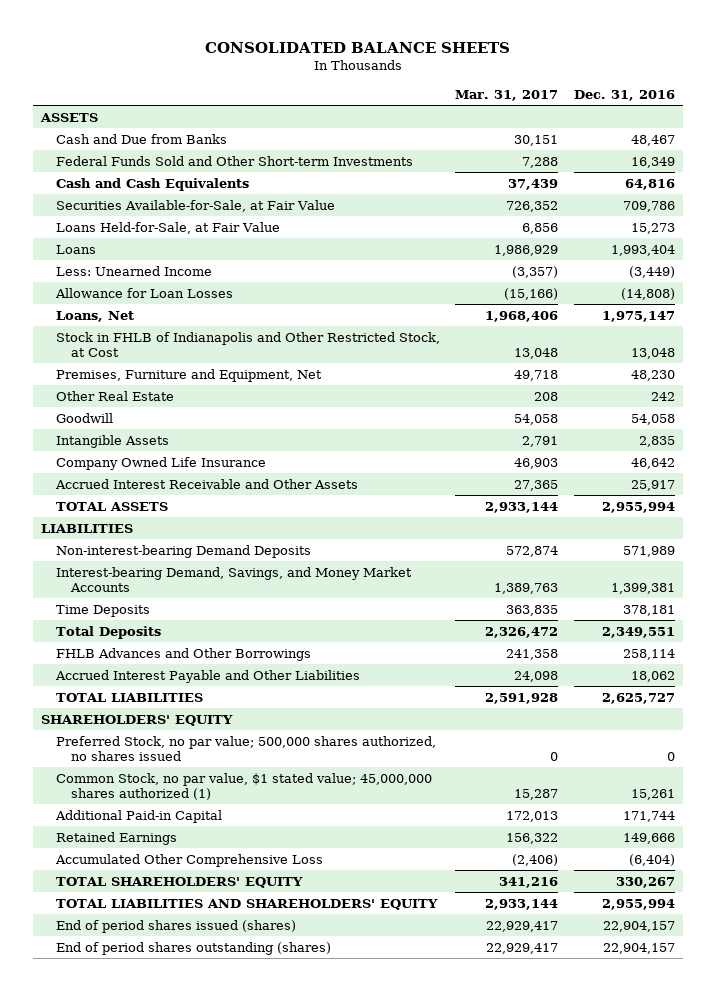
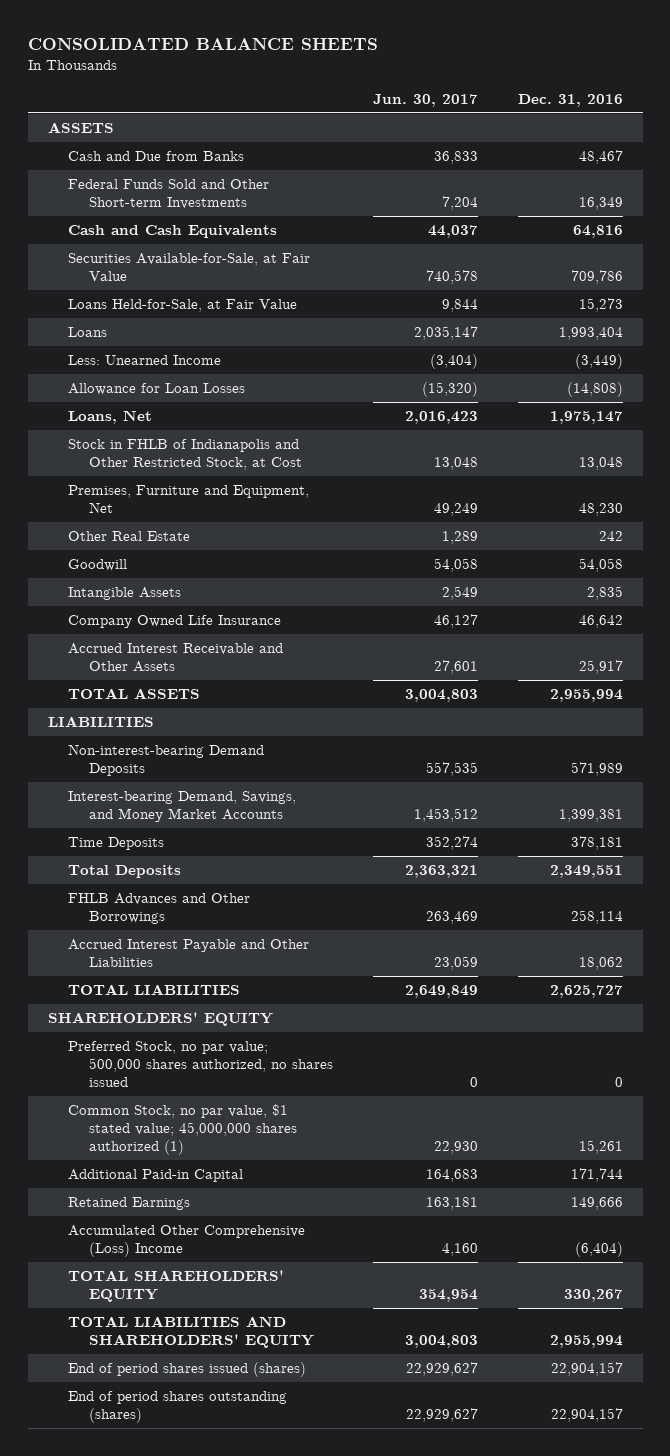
[455,90,559,102] Mar. 31, 2017 -> none
none -> [372,93,478,107] Jun. 30, 2017
[54,853,323,867] Accumulated Other Comprehensive Loss -> [68,1225,306,1258] Accumulated Other Comprehensive (Loss) Income

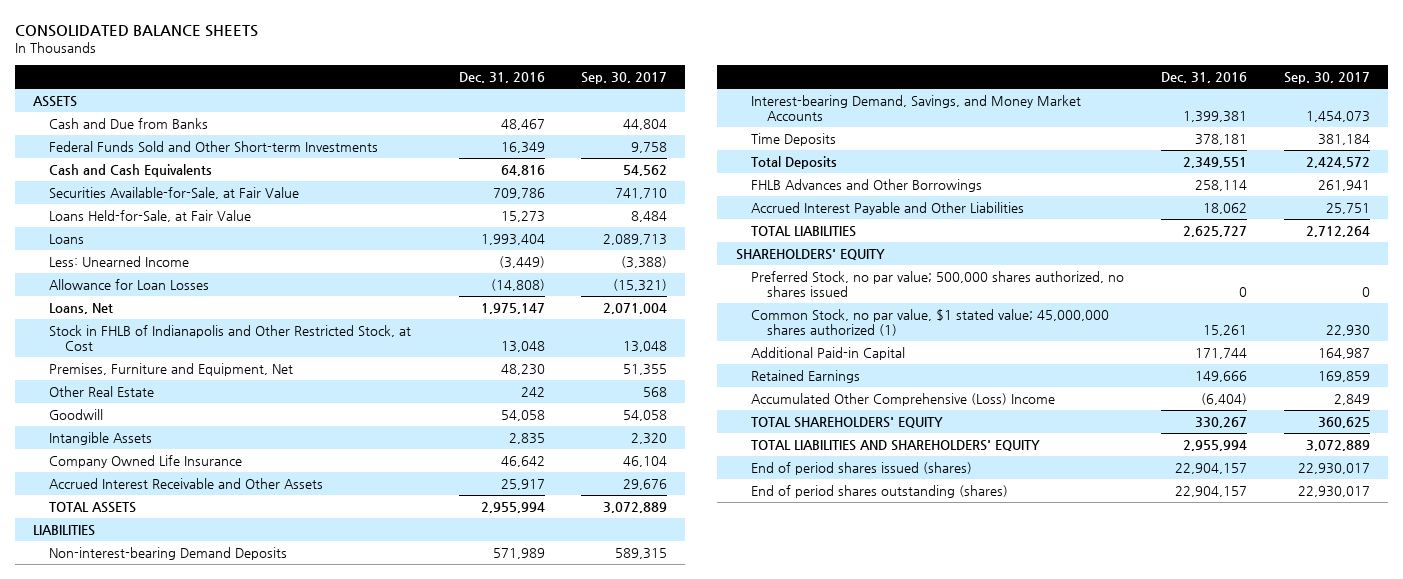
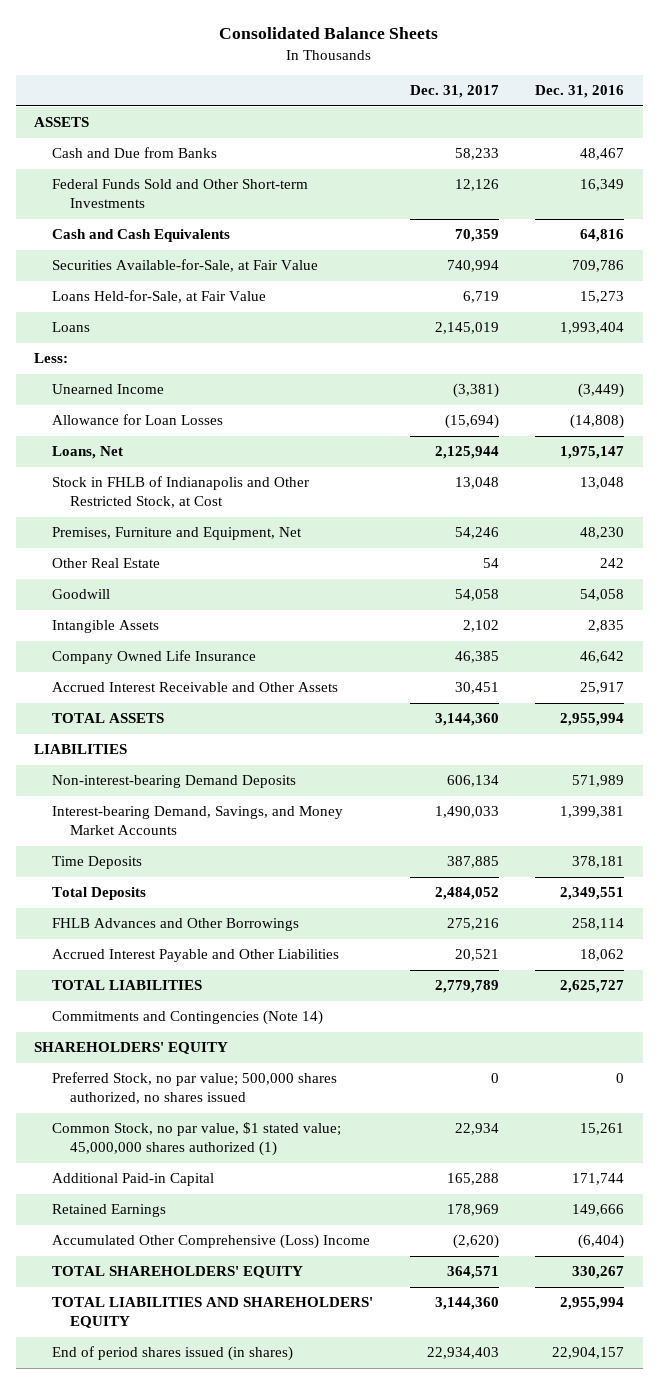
[14,24,258,37] CONSOLIDATED BALANCE SHEETS -> [219,27,439,40] Consolidated Balance Sheets
[581,72,668,85] Sep. 30, 2017 -> none
none -> [409,85,499,99] Dec. 31, 2017
none -> [33,353,68,364] Less:
[48,256,189,268] Less: Unearned Income -> [52,384,165,395] Unearned Income
none -> [52,1010,324,1026] Commitments and Contingencies (Note 14)
[751,485,1009,499] End of period shares outstanding (shares) -> none
[751,462,973,476] End of period shares issued (shares) -> [52,1346,294,1362] End of period shares issued (in shares)

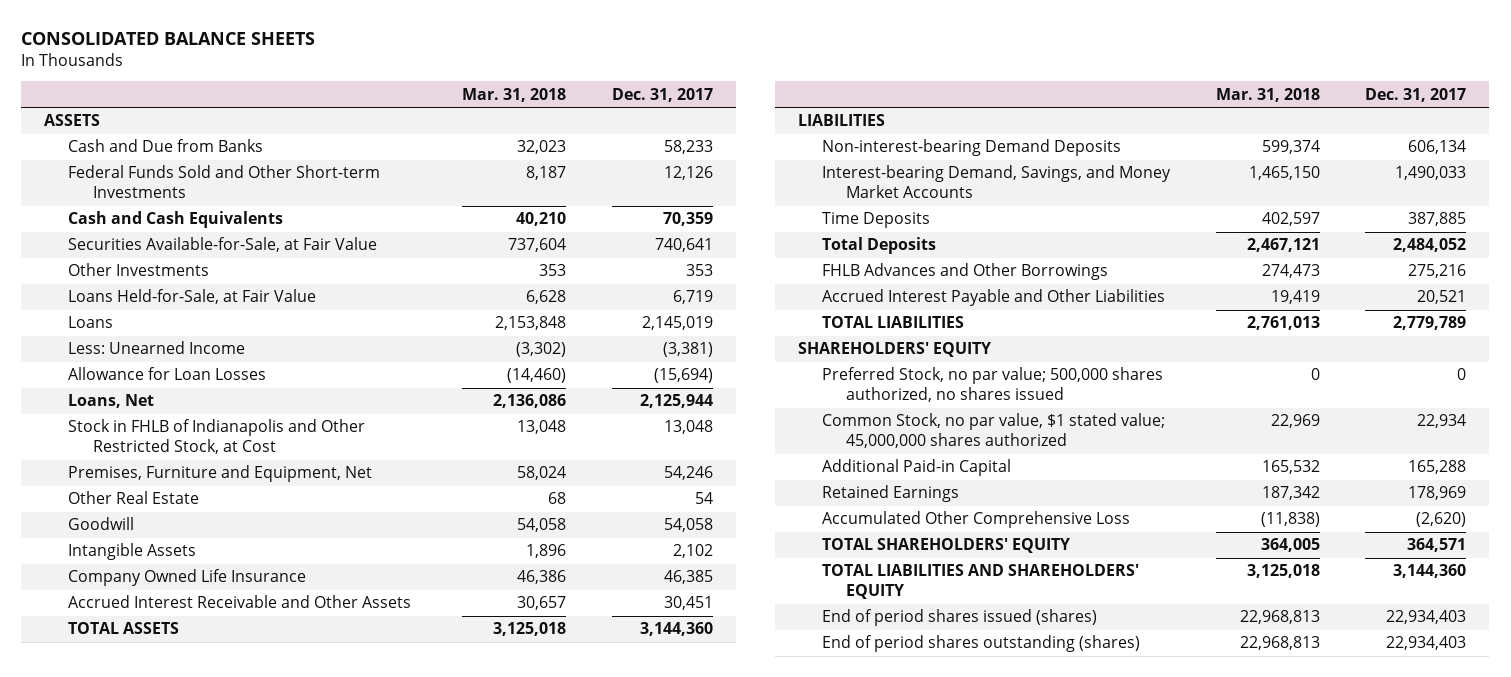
[219,27,439,40] Consolidated Balance Sheets -> [21,32,316,46] CONSOLIDATED BALANCE SHEETS
[535,85,625,99] Dec. 31, 2016 -> none
none -> [462,87,567,102] Mar. 31, 2018
[446,260,499,273] 740,994 -> [655,238,714,253] 740,641
none -> [68,263,210,277] Other Investments
[33,353,68,364] Less: -> none
[52,384,165,395] Unearned Income -> [68,341,246,355] Less: Unearned Income
[52,1010,324,1026] Commitments and Contingencies (Note 14) -> none
[52,1122,342,1157] Common Stock, no par value, $1 stated value; 45,000,000 shares authorized (1) -> [821,413,1165,449] Common Stock, no par value, $1 stated value; 45,000,000 shares authorized
[52,1234,371,1250] Accumulated Other Comprehensive (Loss) Income -> [821,511,1130,529] Accumulated Other Comprehensive Loss
[52,1346,294,1362] End of period shares issued (in shares) -> [821,609,1097,627] End of period shares issued (shares)
none -> [821,635,1140,653] End of period shares outstanding (shares)

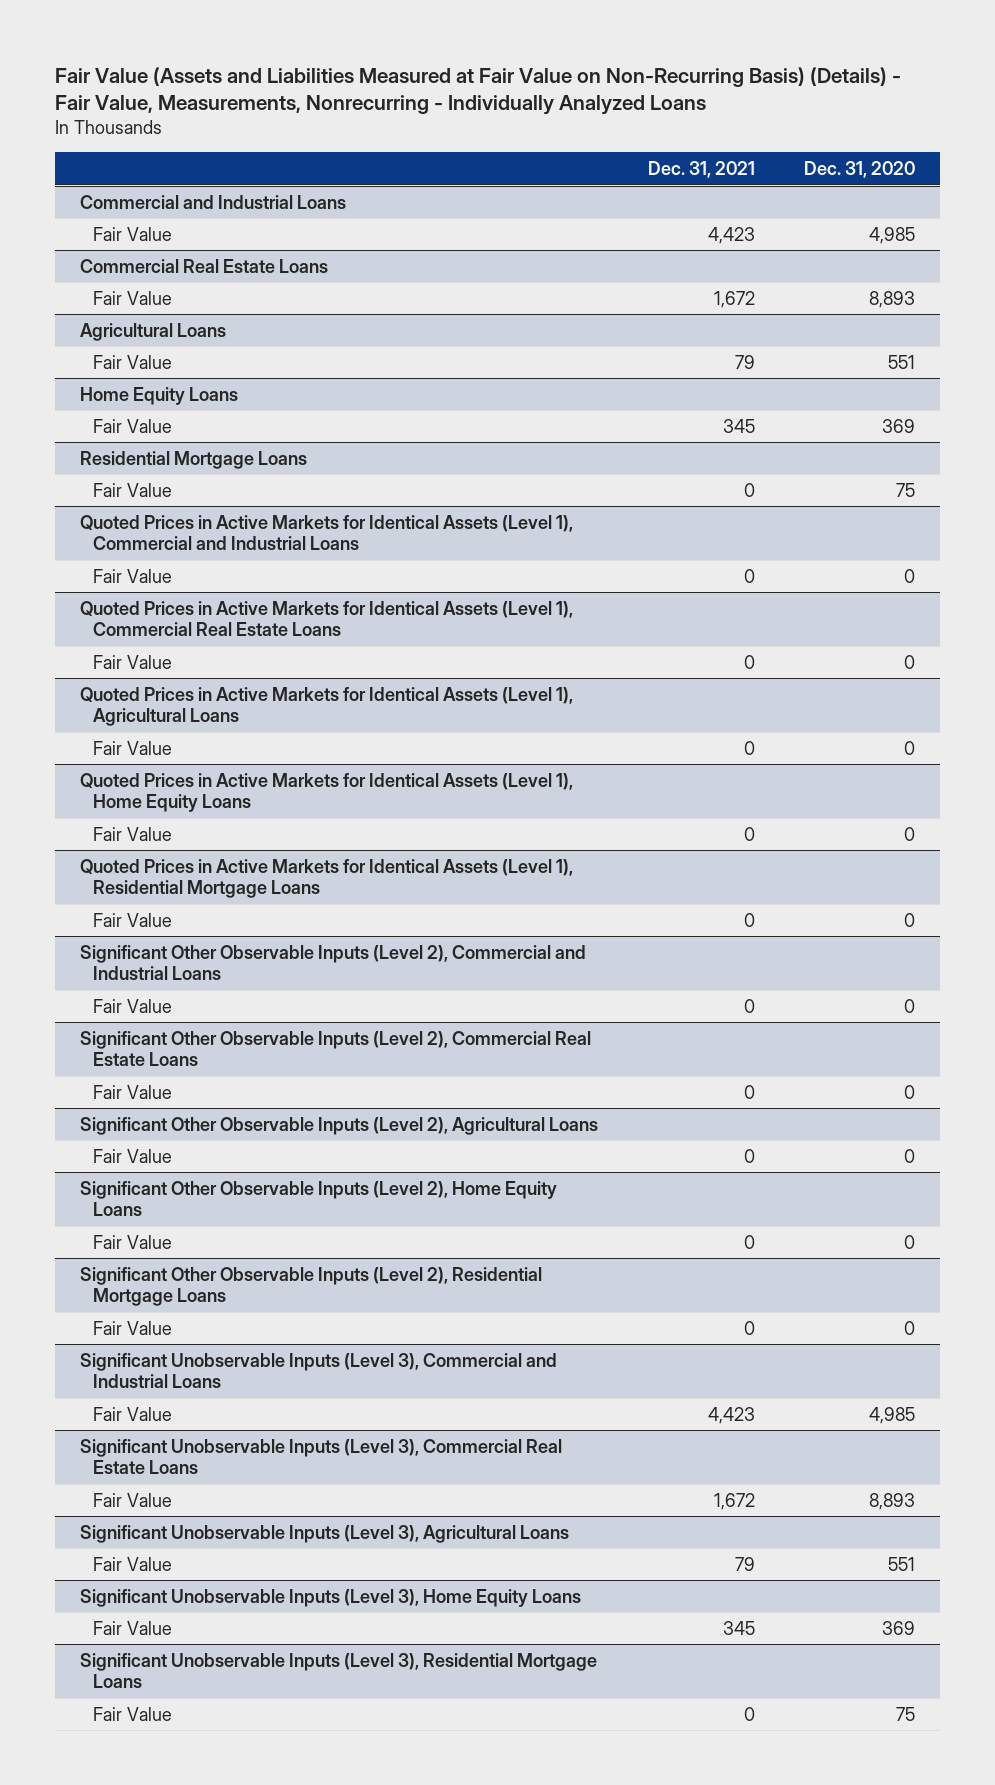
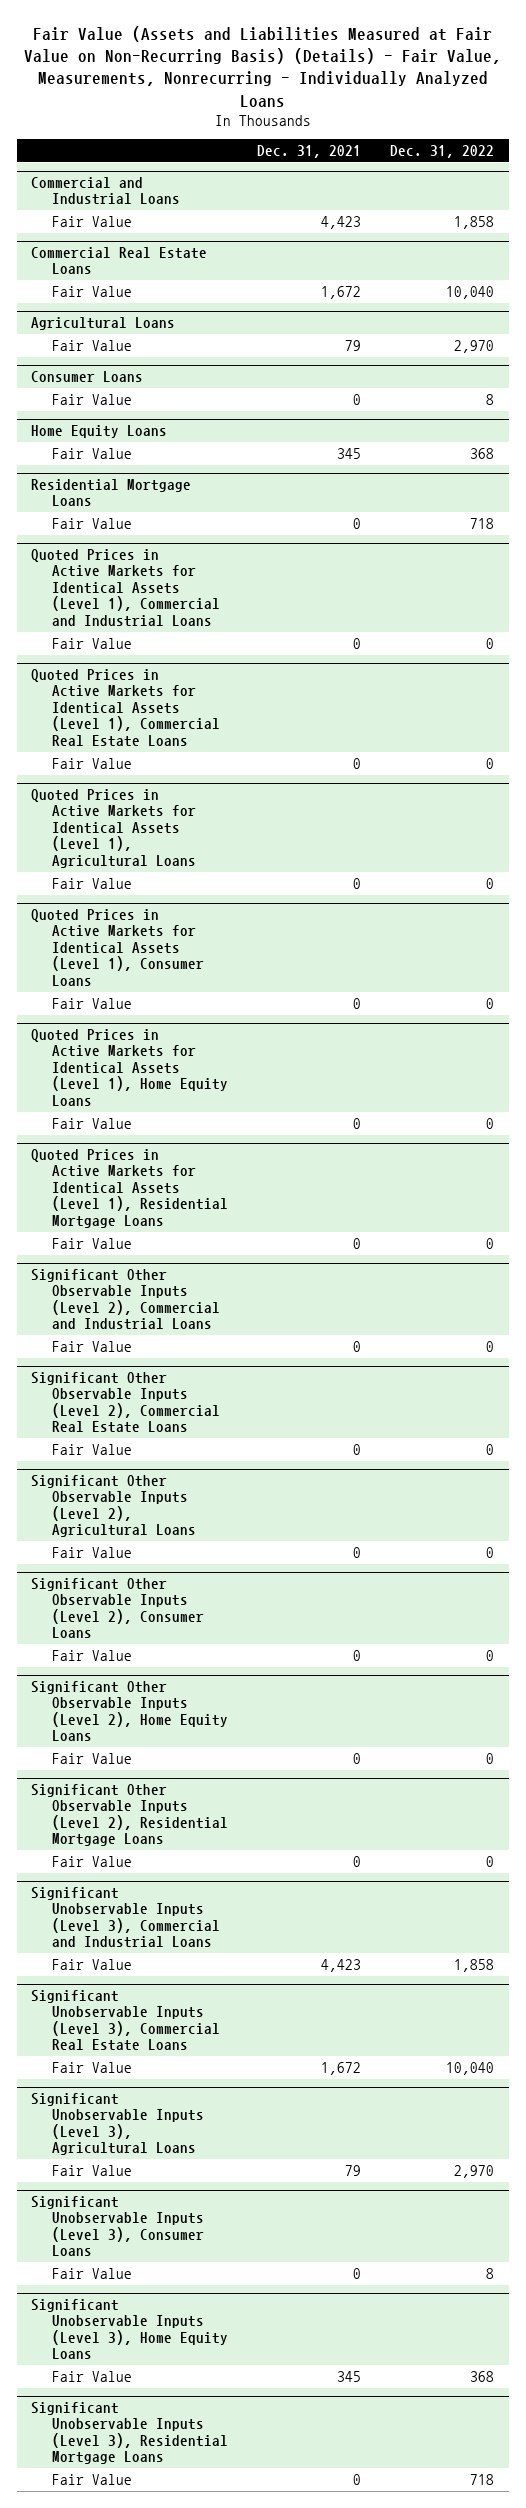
[804,160,916,178] Dec. 31, 2020 -> none
none -> [390,144,495,158] Dec. 31, 2022
none -> [31,371,144,383] Consumer Loans
none -> [52,393,133,405] Fair Value
none -> [31,909,205,986] Quoted Prices in Active Markets for Identical Assets (Level 1), Consumer Loans
none -> [52,997,133,1009] Fair Value
none -> [31,1578,205,1639] Significant Other Observable Inputs (Level 2), Consumer Loans
none -> [52,1649,133,1661] Fair Value
none -> [31,2196,205,2257] Significant Unobservable Inputs (Level 3), Consumer Loans
none -> [52,2267,133,2279] Fair Value

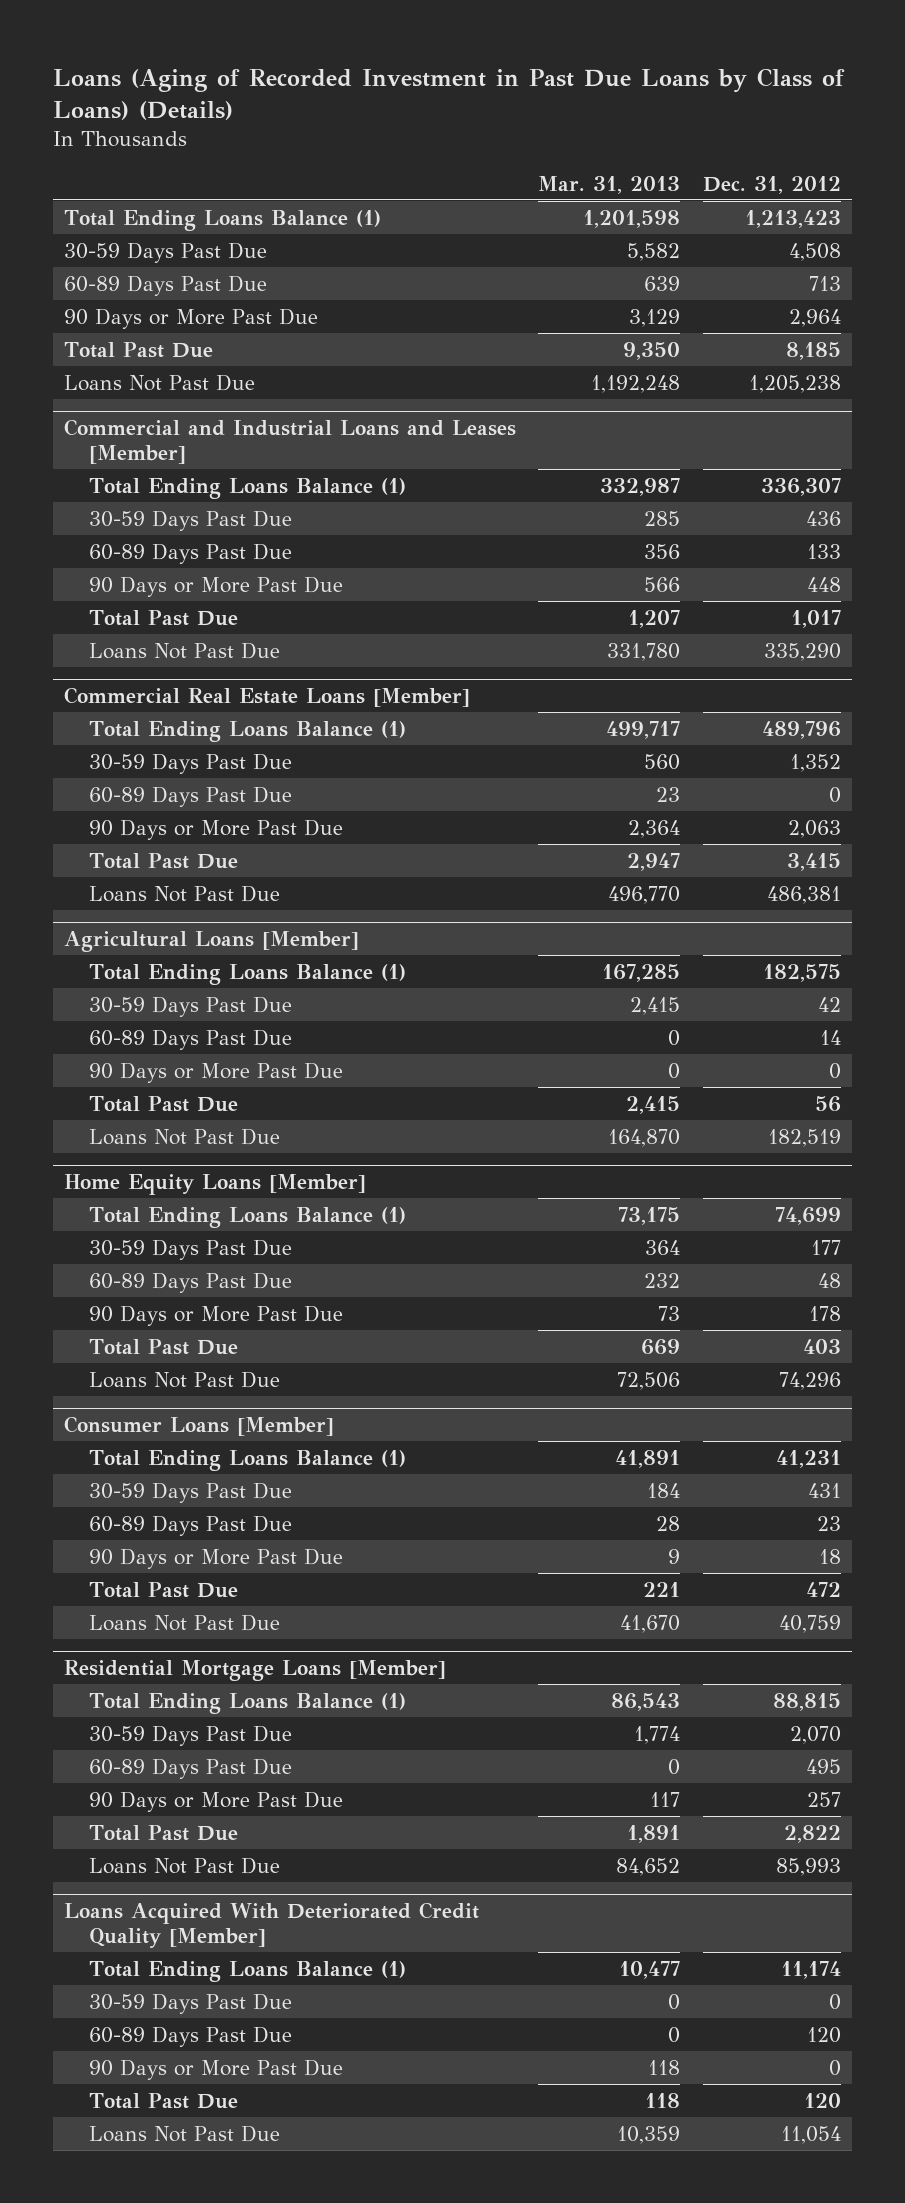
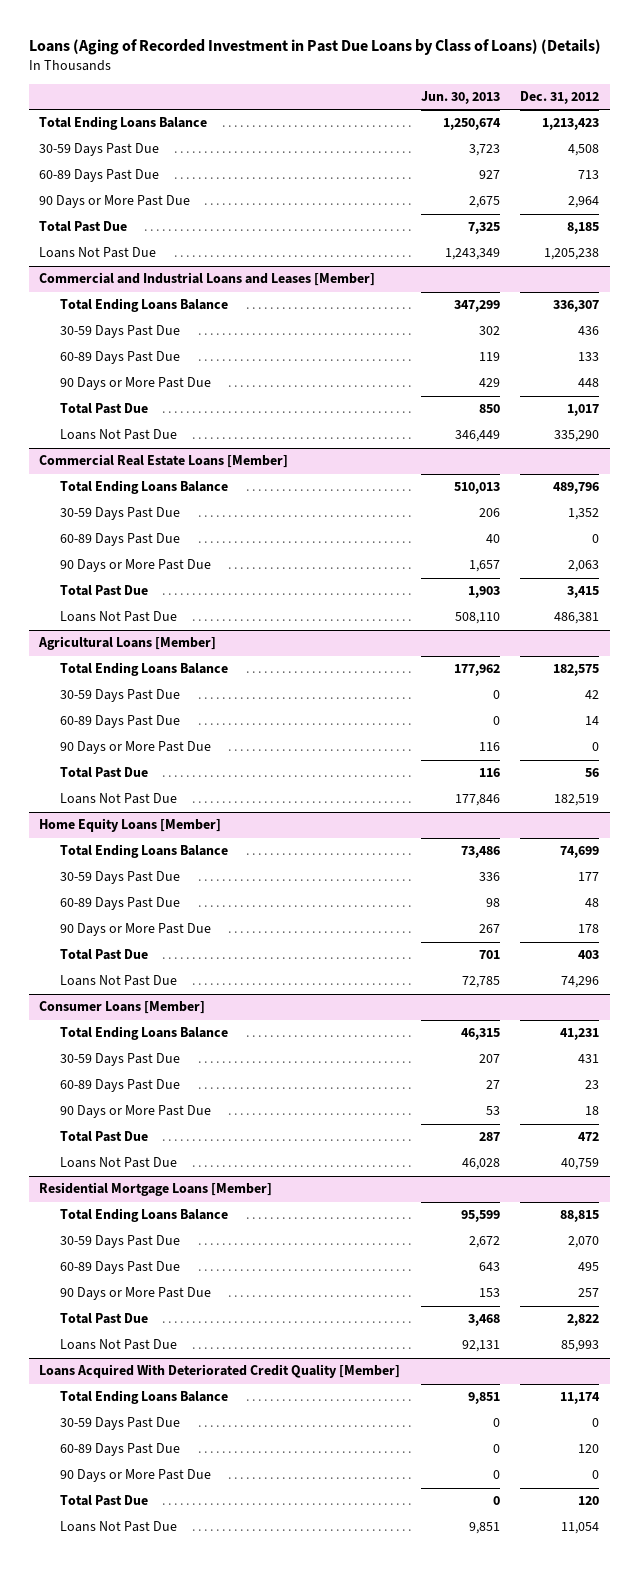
[538,175,681,194] Mar. 31, 2013 -> none
none -> [420,91,500,105] Jun. 30, 2013
[64,209,382,231] Total Ending Loans Balance (1) -> [39,116,208,131] Total Ending Loans Balance
[88,477,406,499] Total Ending Loans Balance (1) -> [59,298,228,313] Total Ending Loans Balance
[88,720,406,742] Total Ending Loans Balance (1) -> [59,480,228,495] Total Ending Loans Balance
[88,963,406,985] Total Ending Loans Balance (1) -> [59,662,228,677] Total Ending Loans Balance
[88,1206,406,1228] Total Ending Loans Balance (1) -> [59,844,228,859] Total Ending Loans Balance
[88,1449,406,1471] Total Ending Loans Balance (1) -> [59,1026,228,1041] Total Ending Loans Balance
[88,1692,406,1714] Total Ending Loans Balance (1) -> [59,1208,228,1223] Total Ending Loans Balance
[88,1960,406,1982] Total Ending Loans Balance (1) -> [59,1390,228,1405] Total Ending Loans Balance

